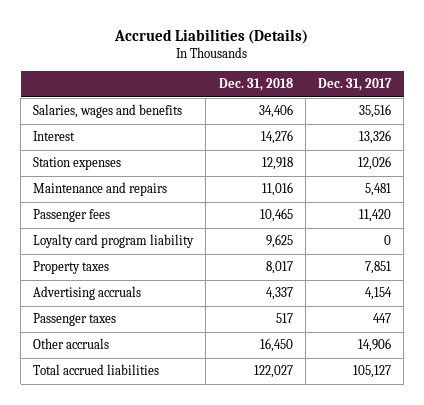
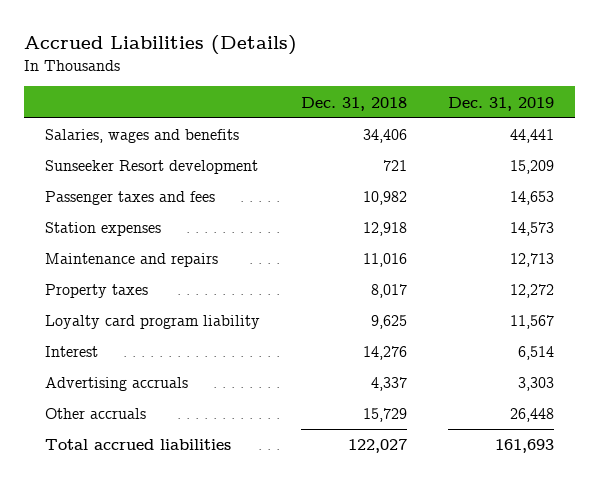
[317,78,392,92] Dec. 31, 2017 -> none
none -> [448,96,555,111] Dec. 31, 2019
none -> [44,160,258,175] Sunseeker Resort development
none -> [44,191,215,206] Passenger taxes and fees
[33,209,111,223] Passenger fees -> none
[33,234,195,249] Loyalty card program liability -> [44,315,260,330] Loyalty card program liability
[33,131,76,142] Interest -> [44,346,98,358] Interest
[33,313,117,327] Passenger taxes -> none
[259,338,293,353] 16,450 -> [363,408,408,423] 15,729

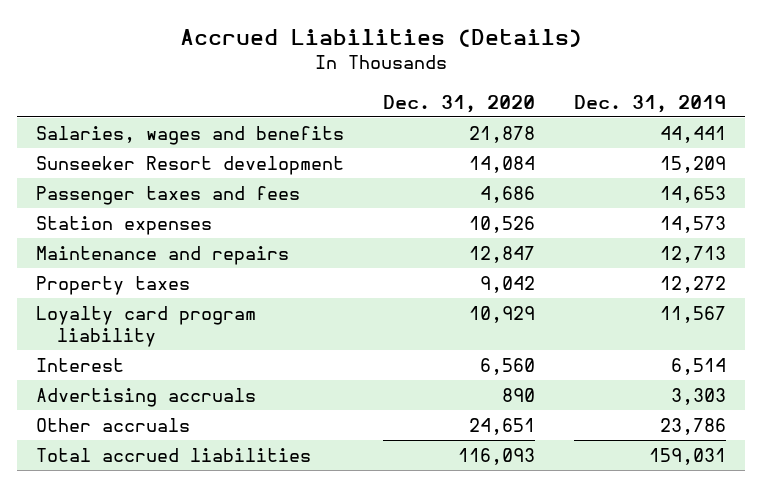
[301,96,408,111] Dec. 31, 2018 -> none
none -> [383,94,536,113] Dec. 31, 2020
[510,408,555,423] 26,448 -> [659,417,726,435] 23,786
[495,439,555,454] 161,693 -> [648,447,726,465] 159,031

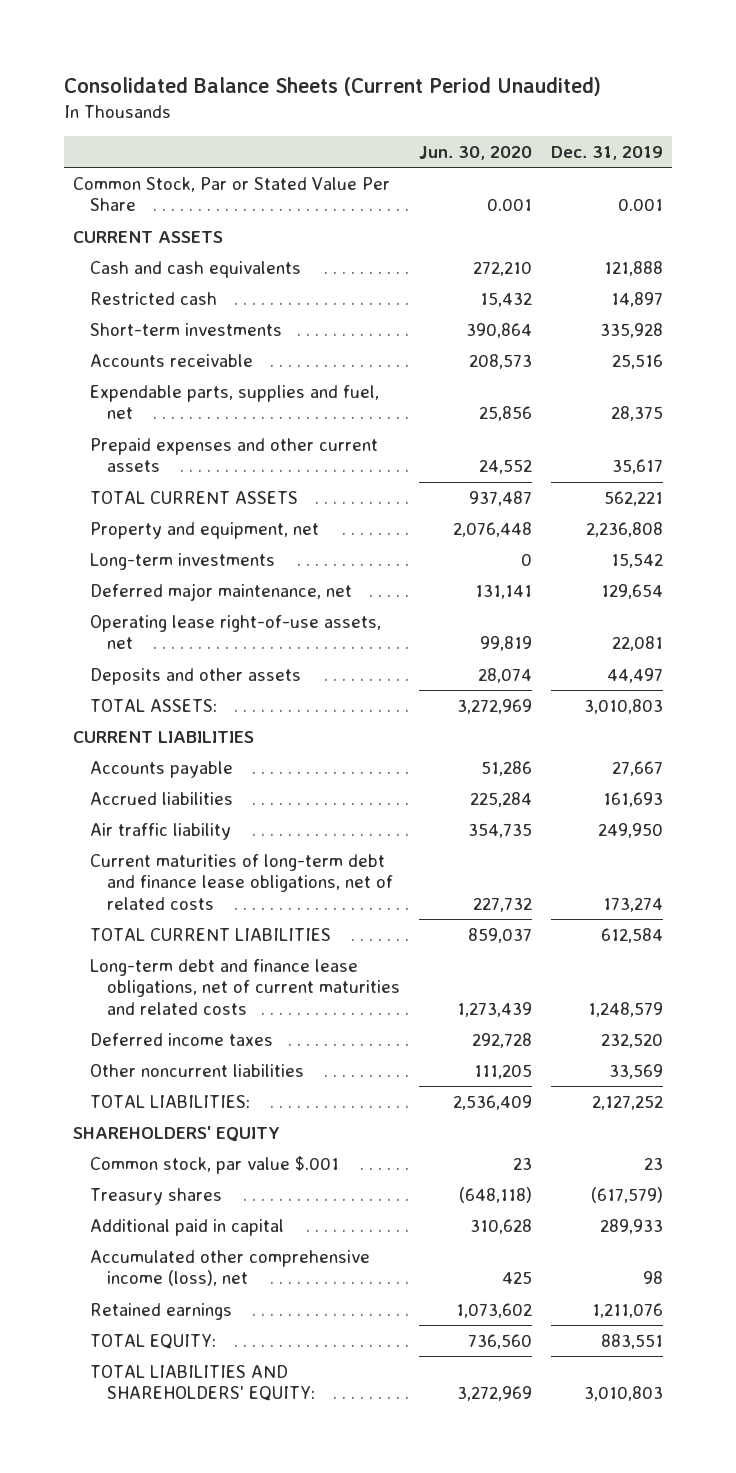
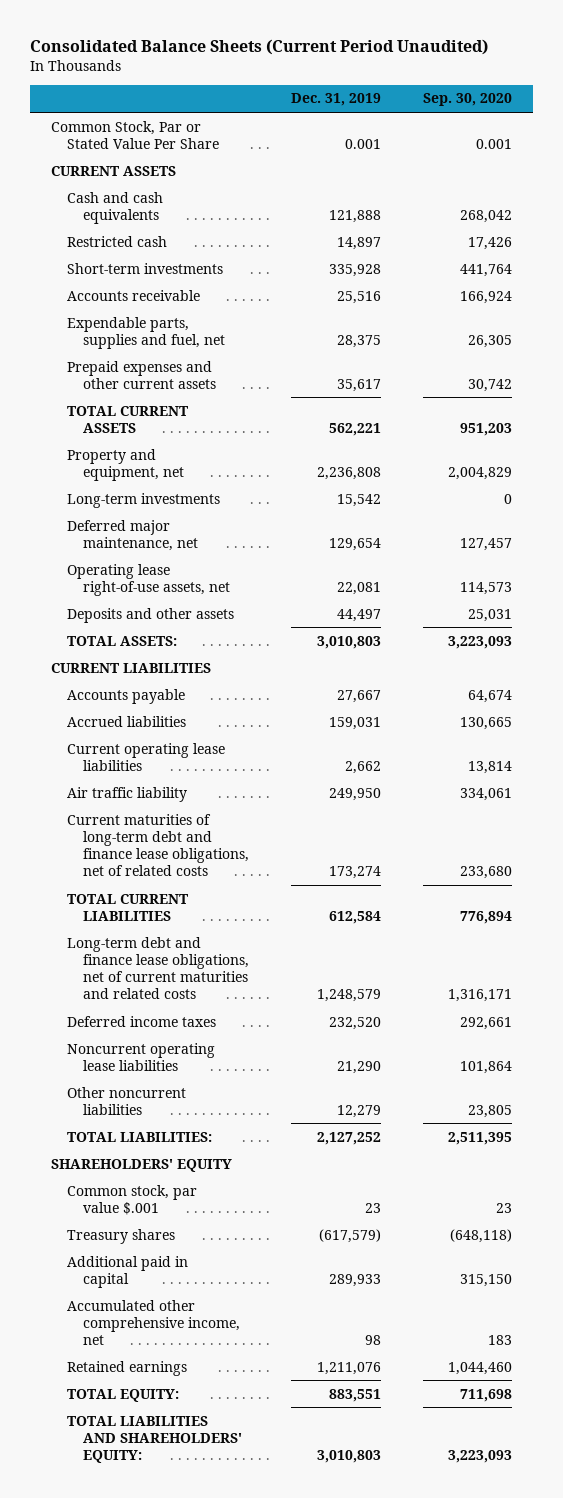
[418,145,532,160] Jun. 30, 2020 -> none
none -> [422,93,512,107] Sep. 30, 2020
[602,791,663,807] 161,693 -> [329,716,382,730] 159,031
none -> [67,742,226,771] Current operating lease liabilities
none -> [67,1042,216,1071] Noncurrent operating lease liabilities
[608,1063,663,1079] 33,569 -> [337,1104,382,1118] 12,279
[90,1249,371,1287] Accumulated other comprehensive income (loss), net -> [67,1299,241,1345] Accumulated other comprehensive income, net

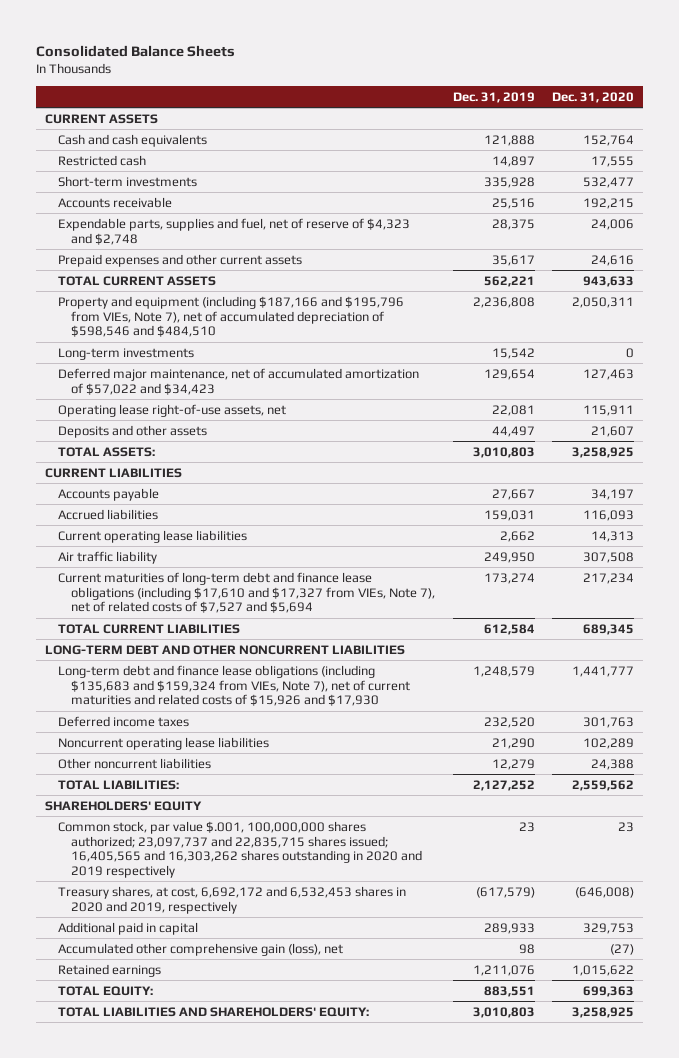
[30,38,489,55] Consolidated Balance Sheets (Current Period Unaudited) -> [35,44,235,57] Consolidated Balance Sheets
[422,93,512,107] Sep. 30, 2020 -> none
none -> [551,91,634,103] Dec. 31, 2020
[51,120,220,149] Common Stock, Par or Stated Value Per Share -> none
[67,316,226,349] Expendable parts, supplies and fuel, net -> [57,217,410,245] Expendable parts, supplies and fuel, net of reserve of $4,323 and $2,748
[67,448,185,481] Property and equipment, net -> [57,295,404,338] Property and equipment (including $187,166 and $195,796 from VIEs, Note 7), net of accumulated depreciation of $598,546 and $484,510
[67,519,199,551] Deferred major maintenance, net -> [57,367,419,395] Deferred major maintenance, net of accumulated amortization of $57,022 and $34,423
[67,813,250,876] Current maturities of long-term debt and finance lease obligations, net of related costs -> [57,571,436,614] Current maturities of long-term debt and finance lease obligations (including $17,610 and $17,327 from VIEs, Note 7), net of related costs of $7,527 and $5,694
none -> [44,644,405,655] LONG-TERM DEBT AND OTHER NONCURRENT LIABILITIES
[67,936,250,999] Long-term debt and finance lease obligations, net of current maturities and related costs -> [57,664,411,707] Long-term debt and finance lease obligations (including $135,683 and $159,324 from VIEs, Note 7), net of current maturities and related costs of $15,926 and $17,930
[67,1184,198,1215] Common stock, par value $.001 -> [57,820,423,879] Common stock, par value $.001, 100,000,000 shares authorized; 23,097,737 and 22,835,715 shares issued; 16,405,565 and 16,303,262 shares outstanding in 2020 and 2019 respectively
[67,1228,176,1244] Treasury shares -> [57,885,406,914] Treasury shares, at cost, 6,692,172 and 6,532,453 shares in 2020 and 2019, respectively
[67,1299,241,1345] Accumulated other comprehensive income, net -> [57,942,343,956] Accumulated other comprehensive gain (loss), net

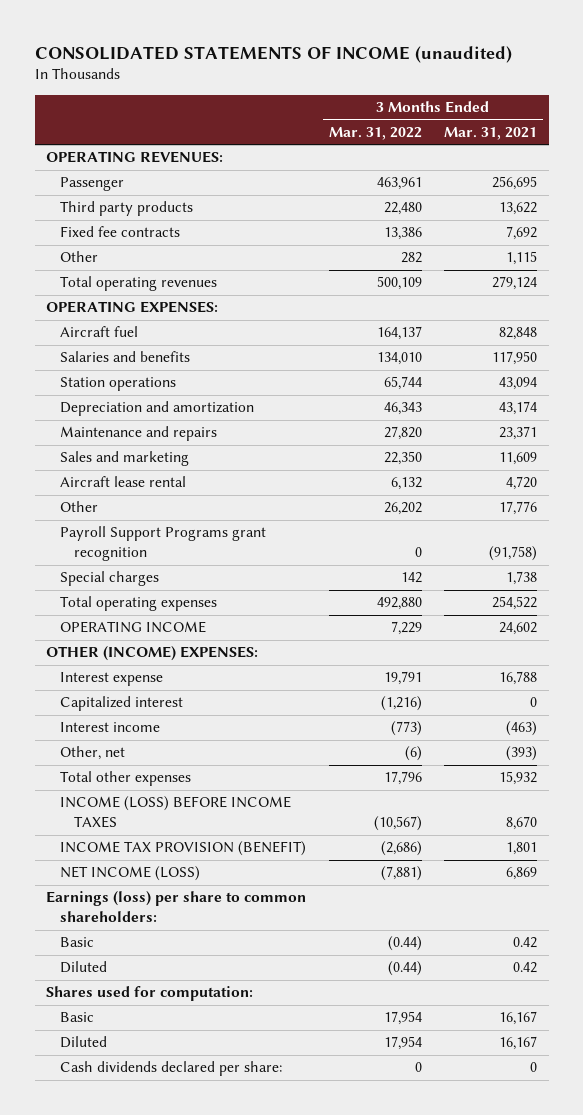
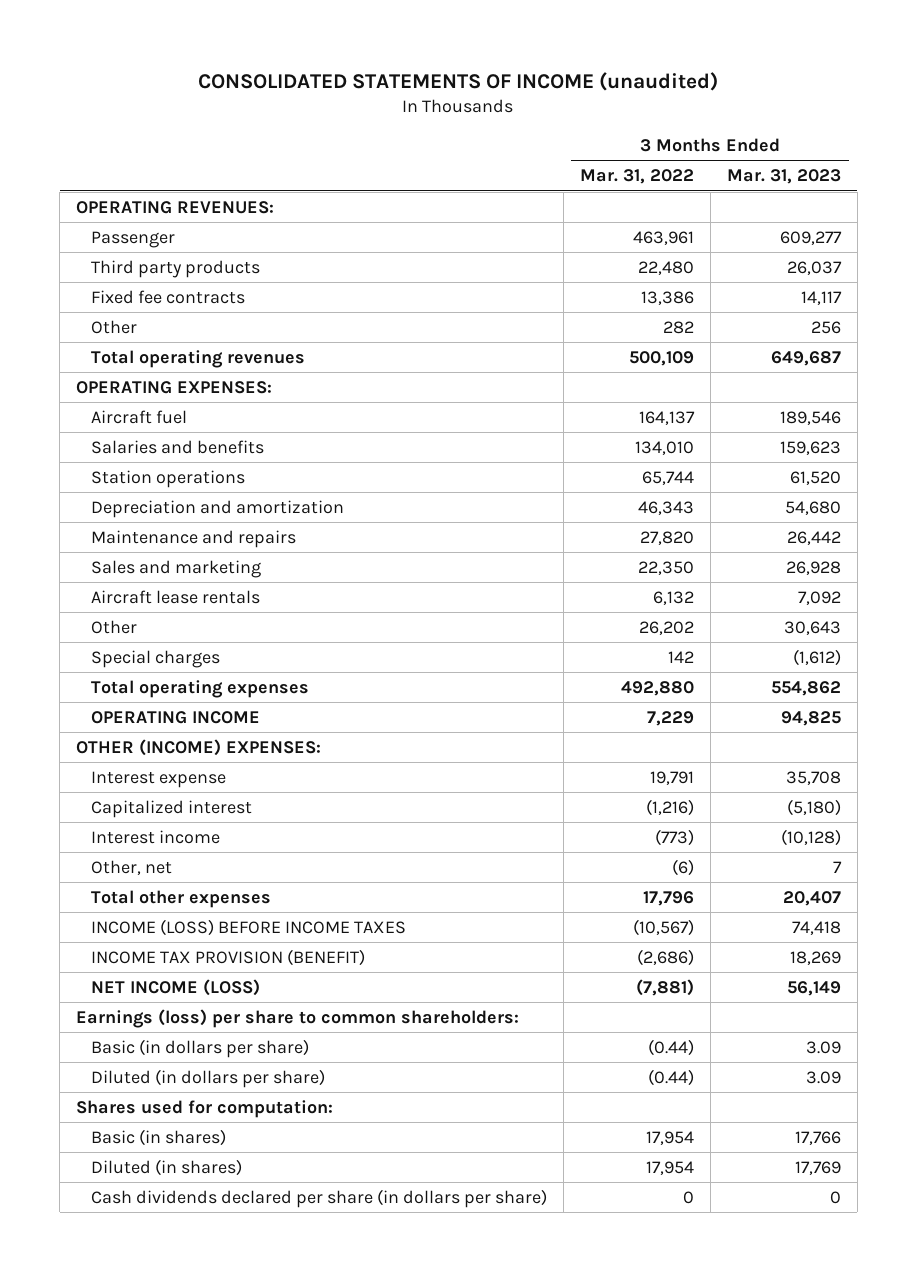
[444,127,538,141] Mar. 31, 2021 -> none
none -> [726,169,841,185] Mar. 31, 2023
[59,476,186,488] Aircraft lease rental -> [90,589,260,604] Aircraft lease rentals
[59,526,266,562] Payroll Support Programs grant recognition -> none
[59,937,94,948] Basic -> [90,1038,309,1058] Basic (in dollars per share)
[59,961,107,974] Diluted -> [90,1068,325,1088] Diluted (in dollars per share)
[59,1012,94,1023] Basic -> [90,1128,226,1146] Basic (in shares)
[59,1036,107,1049] Diluted -> [90,1158,242,1176] Diluted (in shares)
[59,1061,282,1077] Cash dividends declared per share: -> [90,1188,547,1208] Cash dividends declared per share (in dollars per share)

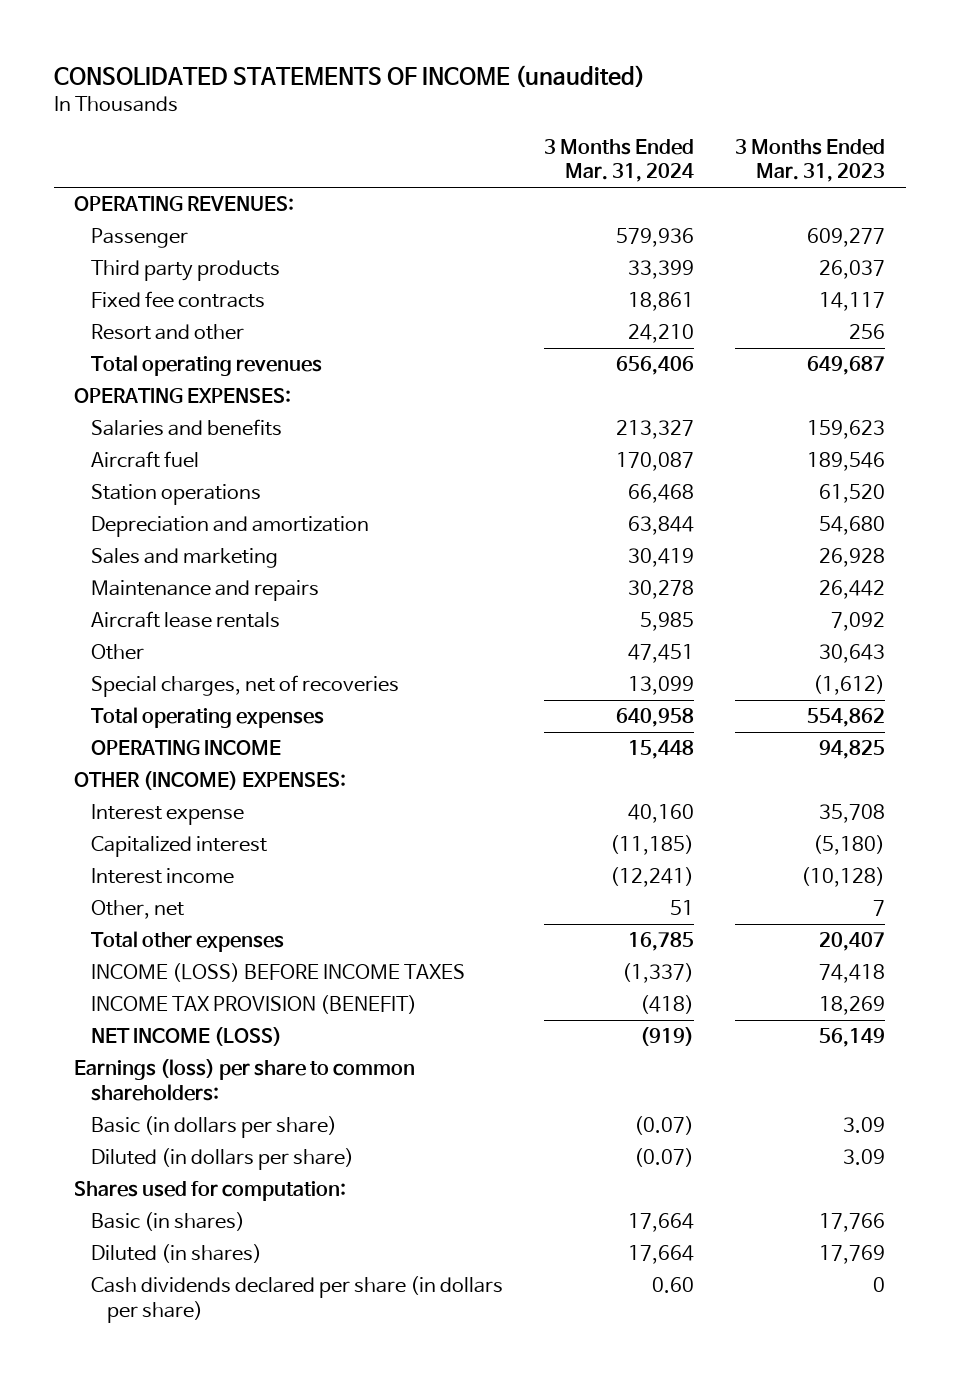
[579,169,694,185] Mar. 31, 2022 -> none
none -> [543,138,694,183] 3 Months Ended Mar. 31, 2024
[90,319,137,334] Other -> [90,323,244,340] Resort and other
[90,409,187,424] Aircraft fuel -> [90,450,199,468] Aircraft fuel
[90,529,296,548] Maintenance and repairs -> [90,579,319,601] Maintenance and repairs
[90,649,220,668] Special charges -> [90,674,399,697] Special charges, net of recoveries

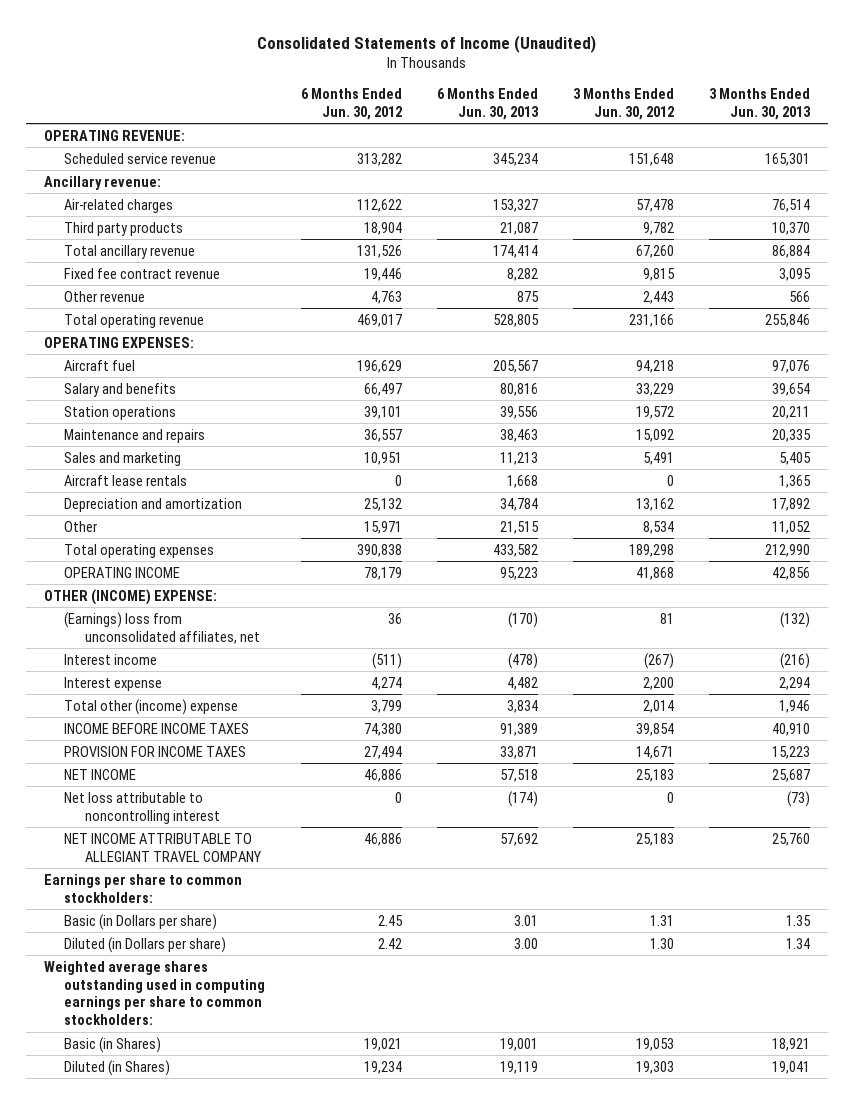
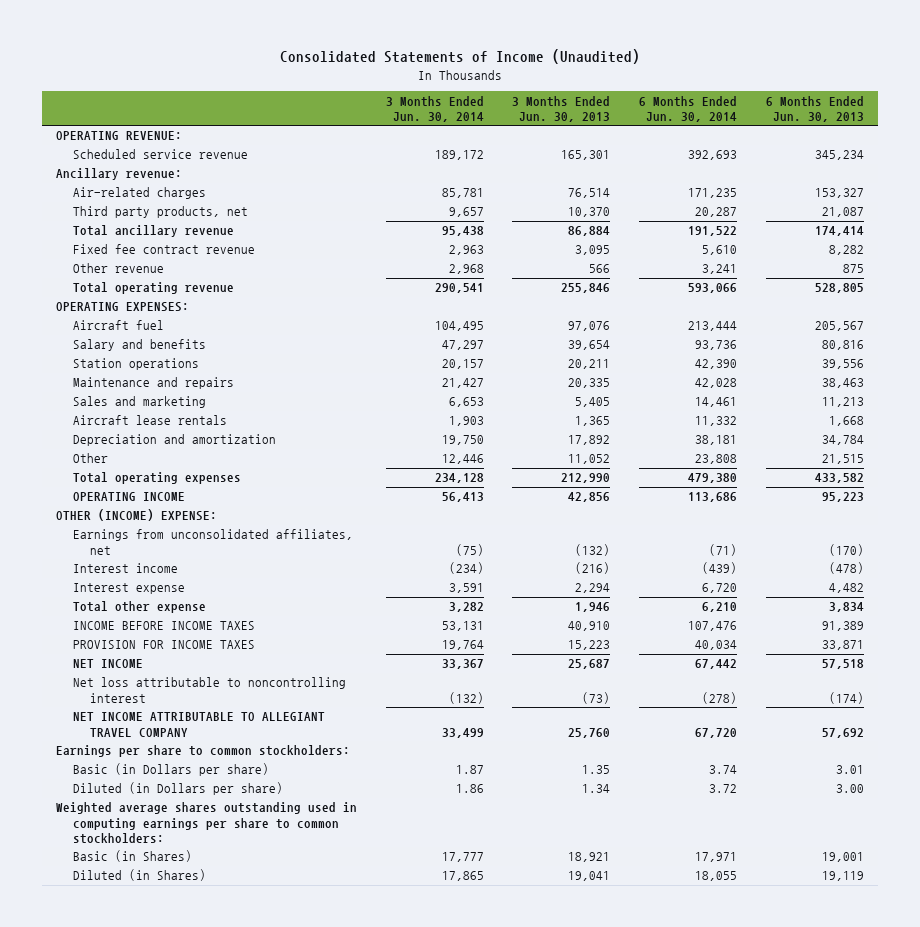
[300,88,402,120] 6 Months Ended Jun. 30, 2012 -> none
[572,88,674,120] 3 Months Ended Jun. 30, 2012 -> none
none -> [385,95,484,122] 3 Months Ended Jun. 30, 2014
none -> [639,95,738,122] 6 Months Ended Jun. 30, 2014
[64,221,184,236] Third party products -> [72,206,248,219] Third party products, net
[64,611,261,644] (Earnings) loss from unconsolidated affiliates, net -> [72,529,353,555] Earnings from unconsolidated affiliates, net
[64,698,239,715] Total other (income) expense -> [72,601,206,614] Total other expense

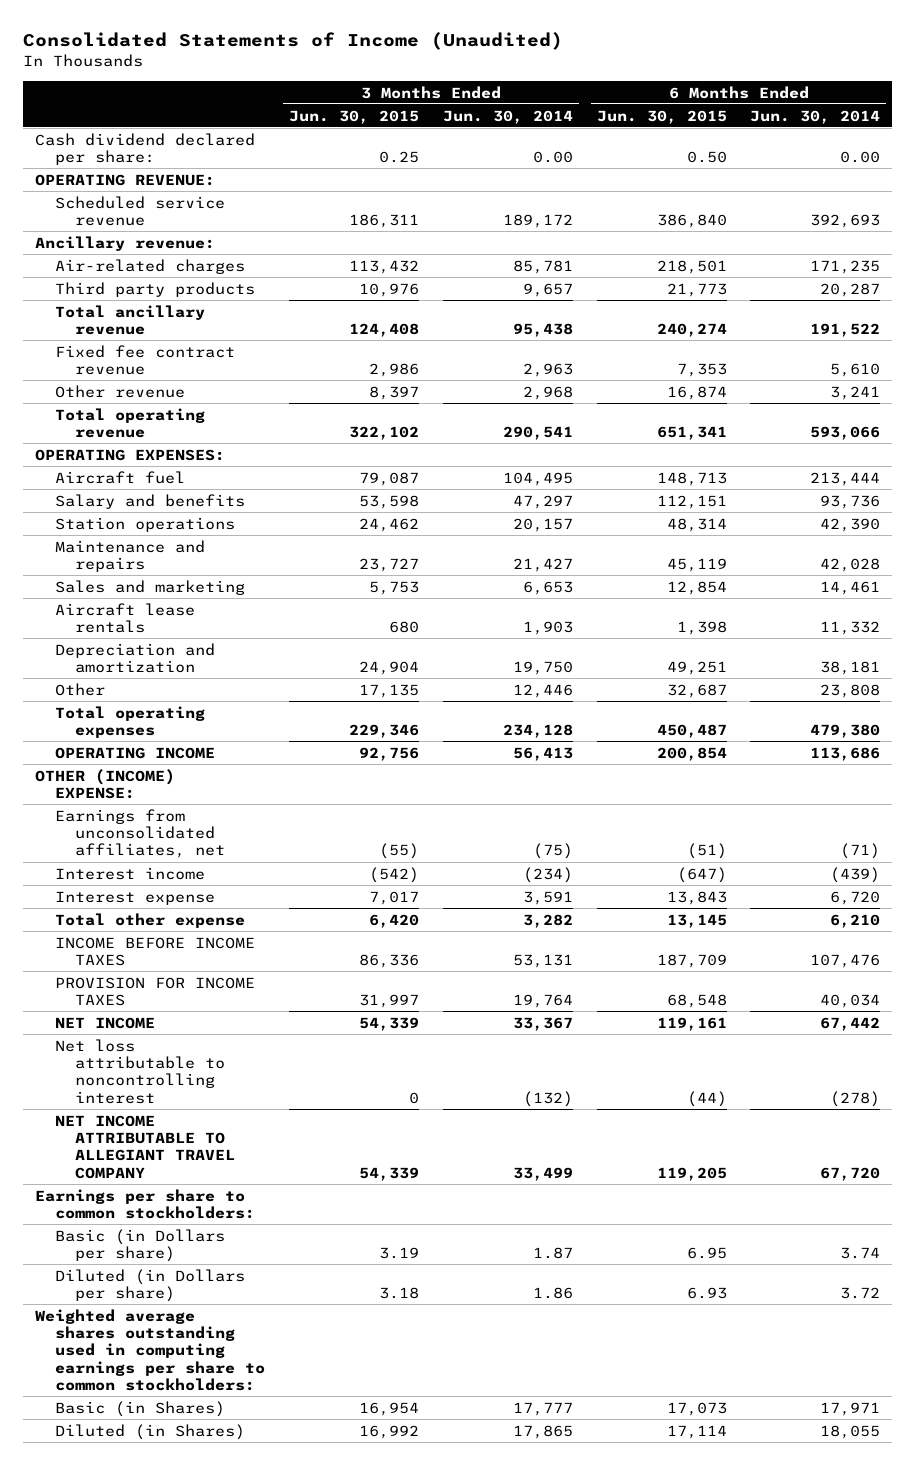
[512,95,611,122] 3 Months Ended Jun. 30, 2013 -> none
[765,95,864,122] 6 Months Ended Jun. 30, 2013 -> none
none -> [288,109,419,124] Jun. 30, 2015
none -> [596,109,727,124] Jun. 30, 2015
none -> [35,132,256,165] Cash dividend declared per share:
[72,206,248,219] Third party products, net -> [54,281,255,297] Third party products

